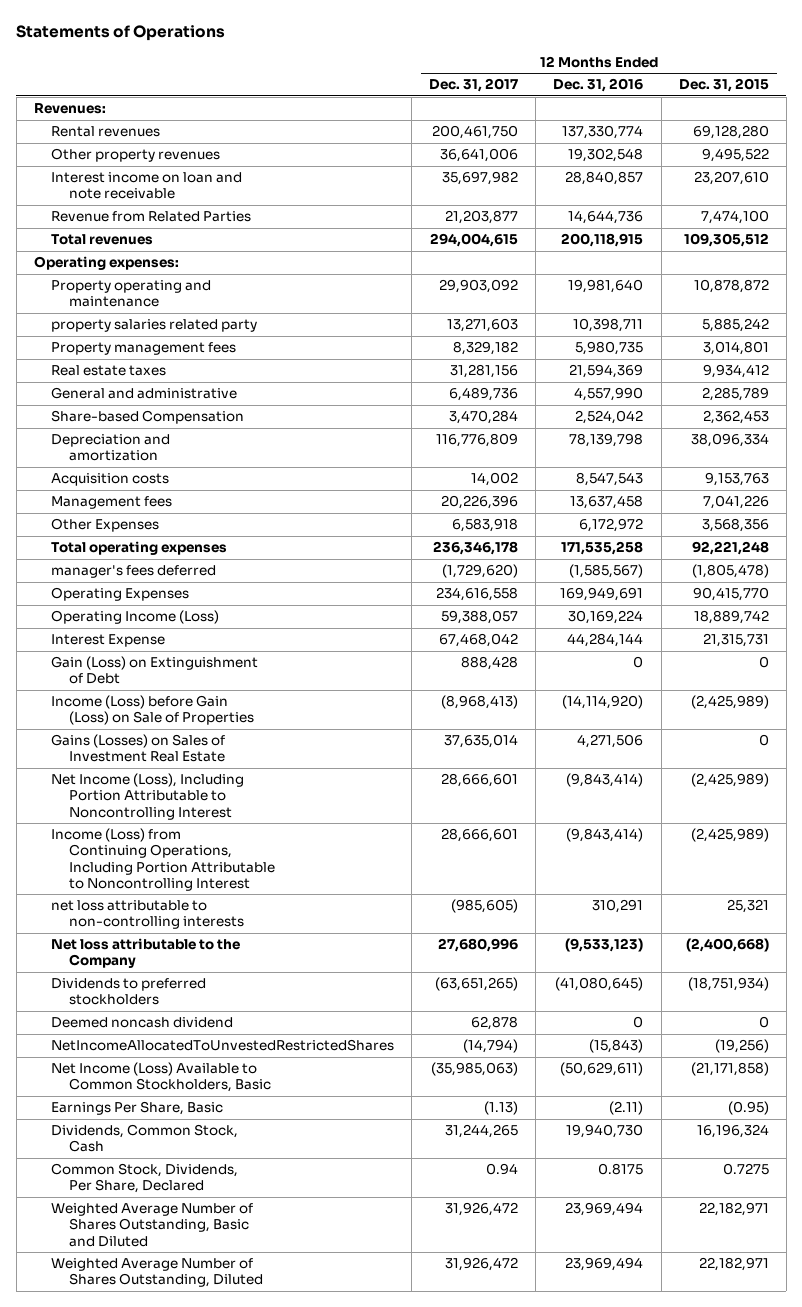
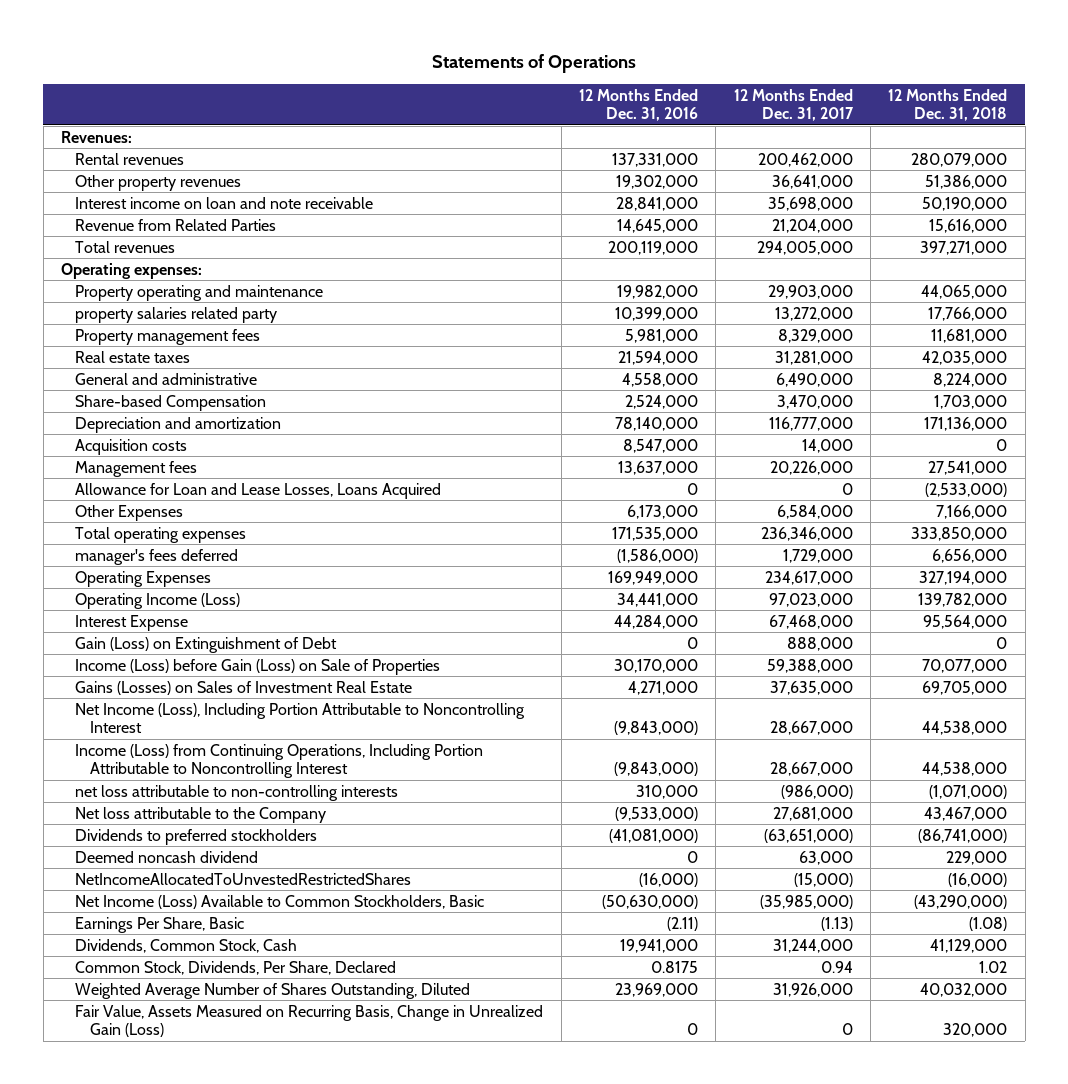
[678,78,769,93] Dec. 31, 2015 -> none
none -> [888,88,1008,122] 12 Months Ended Dec. 31, 2018
[432,125,519,140] 200,461,750 -> [757,152,853,167] 200,462,000
[562,125,644,140] 137,330,774 -> [612,152,699,167] 137,331,000
[440,148,519,163] 36,641,006 -> [771,174,853,189] 36,641,000
[568,148,644,163] 19,302,548 -> [616,174,699,189] 19,302,000
[442,171,519,186] 35,697,982 -> [767,196,853,211] 35,698,000
[565,171,644,186] 28,840,857 -> [616,196,699,211] 28,841,000
[445,210,519,225] 21,203,877 -> [771,218,853,233] 21,204,000
[568,210,644,225] 14,644,736 -> [617,218,699,233] 14,645,000
[430,233,519,248] 294,004,615 -> [756,240,853,255] 294,005,000
[561,233,644,248] 200,118,915 -> [608,240,699,255] 200,119,000
[439,279,519,294] 29,903,092 -> [767,284,853,299] 29,903,000
[568,279,644,294] 19,981,640 -> [617,284,699,299] 19,982,000
[447,318,519,333] 13,271,603 -> [774,306,853,321] 13,272,000
[573,318,644,333] 10,398,711 -> [615,306,699,321] 10,399,000
[453,341,519,356] 8,329,182 -> [777,328,853,343] 8,329,000
[575,341,644,356] 5,980,735 -> [625,328,699,343] 5,981,000
[450,364,519,379] 31,281,156 -> [774,350,853,365] 31,281,000
[569,364,644,379] 21,594,369 -> [618,350,699,365] 21,594,000
[449,387,519,402] 6,489,736 -> [775,372,853,387] 6,490,000
[574,387,644,402] 4,557,990 -> [622,372,699,387] 4,558,000
[449,410,519,425] 3,470,284 -> [776,394,853,409] 3,470,000
[575,410,644,425] 2,524,042 -> [625,394,699,409] 2,524,000
[436,433,519,448] 116,776,809 -> [768,416,853,431] 116,777,000
[569,433,644,448] 78,139,798 -> [615,416,699,431] 78,140,000
[471,472,519,487] 14,002 -> [801,438,853,453] 14,000
[576,472,644,487] 8,547,543 -> [623,438,699,453] 8,547,000
[441,495,519,510] 20,226,396 -> [769,460,853,475] 20,226,000
[570,495,644,510] 13,637,458 -> [618,460,699,475] 13,637,000
none -> [75,482,442,499] Allowance for Loan and Lease Losses, Loans Acquired
[452,518,519,533] 6,583,918 -> [776,504,853,519] 6,584,000
[579,518,644,533] 6,172,972 -> [627,504,699,519] 6,173,000
[433,541,519,556] 236,346,178 -> [760,526,853,541] 236,346,000
[561,541,644,556] 171,535,258 -> [612,526,699,541] 171,535,000
[442,564,519,579] (1,729,620) -> [782,548,853,563] 1,729,000
[569,564,644,579] (1,585,567) -> [617,548,699,563] (1,586,000)
[436,587,519,602] 234,616,558 -> [764,570,853,585] 234,617,000
[560,587,644,602] 169,949,691 -> [608,570,699,585] 169,949,000
[441,610,519,625] 59,388,057 -> [768,592,853,607] 97,023,000
[568,610,644,625] 30,169,224 -> [617,592,699,607] 34,441,000
[439,633,519,648] 67,468,042 -> [768,614,853,629] 67,468,000
[567,633,644,648] 44,284,144 -> [614,614,699,629] 44,284,000
[461,656,519,671] 888,428 -> [786,636,853,651] 888,000
[441,695,519,710] (8,968,413) -> [766,658,853,673] 59,388,000
[562,695,644,710] (14,114,920) -> [614,658,699,673] 30,170,000
[444,734,519,749] 37,635,014 -> [769,680,853,695] 37,635,000
[577,734,644,749] 4,271,506 -> [628,680,699,695] 4,271,000
[441,773,519,788] 28,666,601 -> [769,721,853,736] 28,667,000
[566,773,644,788] (9,843,414) -> [614,721,699,736] (9,843,000)
[441,828,519,843] 28,666,601 -> [769,762,853,777] 28,667,000
[566,828,644,843] (9,843,414) -> [614,762,699,777] (9,843,000)
[451,899,519,914] (985,605) -> [780,784,853,799] (986,000)
[592,899,644,914] 310,291 -> [636,784,699,799] 310,000
[438,938,519,953] 27,680,996 -> [772,806,853,821] 27,681,000
[565,938,644,953] (9,533,123) -> [615,806,699,821] (9,533,000)
[435,977,519,992] (63,651,265) -> [763,828,853,843] (63,651,000)
[555,977,644,992] (41,080,645) -> [609,828,699,843] (41,081,000)
[471,1016,519,1031] 62,878 -> [798,850,853,865] 63,000
[463,1039,519,1054] (14,794) -> [793,872,853,887] (15,000)
[589,1039,644,1054] (15,843) -> [639,872,699,887] (16,000)
[431,1062,519,1077] (35,985,063) -> [759,894,853,909] (35,985,000)
[560,1062,644,1077] (50,629,611) -> [602,894,699,909] (50,630,000)
[445,1124,519,1139] 31,244,265 -> [772,938,853,953] 31,244,000
[566,1124,644,1139] 19,940,730 -> [620,938,699,953] 19,941,000
[51,1203,254,1247] Weighted Average Number of Shares Outstanding, Basic and Diluted -> none
[445,1257,519,1272] 31,926,472 -> [772,982,853,997] 31,926,000
[565,1257,644,1272] 23,969,494 -> [615,982,699,997] 23,969,000
none -> [75,1004,544,1038] Fair Value, Assets Measured on Recurring Basis, Change in Unrealized Gain (Loss)

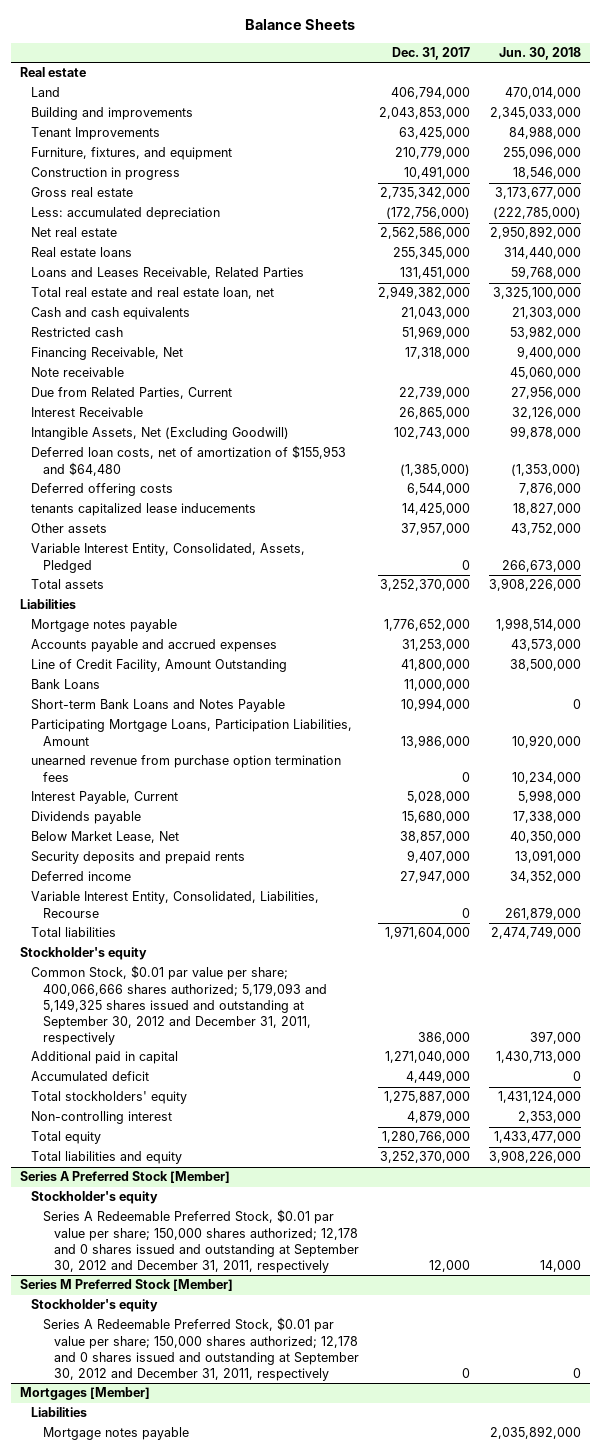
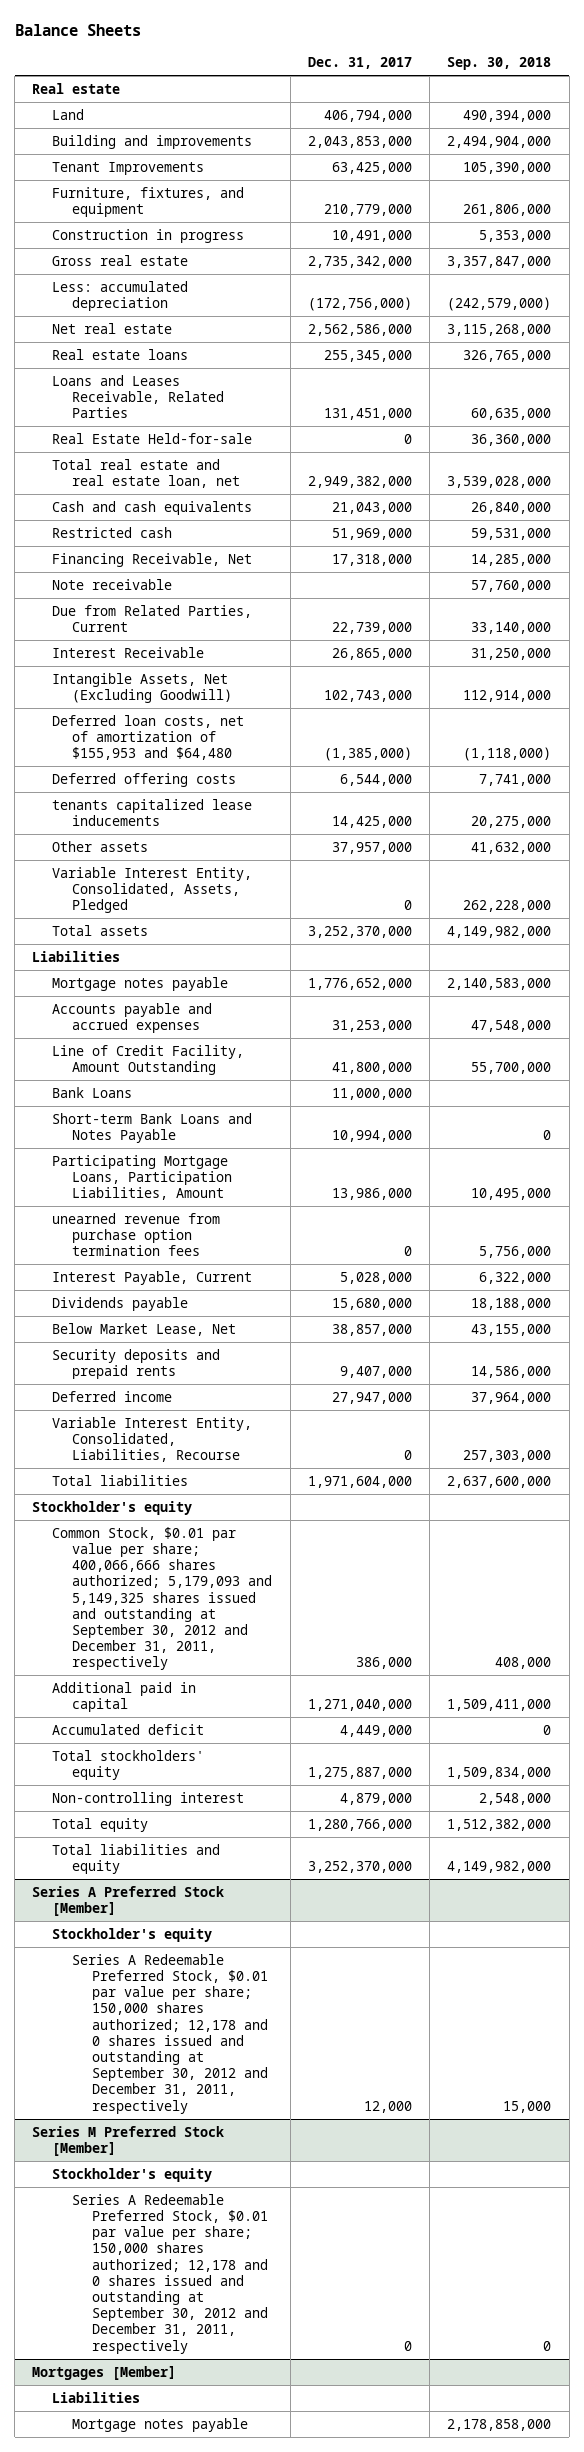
[498,47,581,61] Jun. 30, 2018 -> none
none -> [447,57,552,71] Sep. 30, 2018
none -> [52,432,253,444] Real Estate Held-for-sale

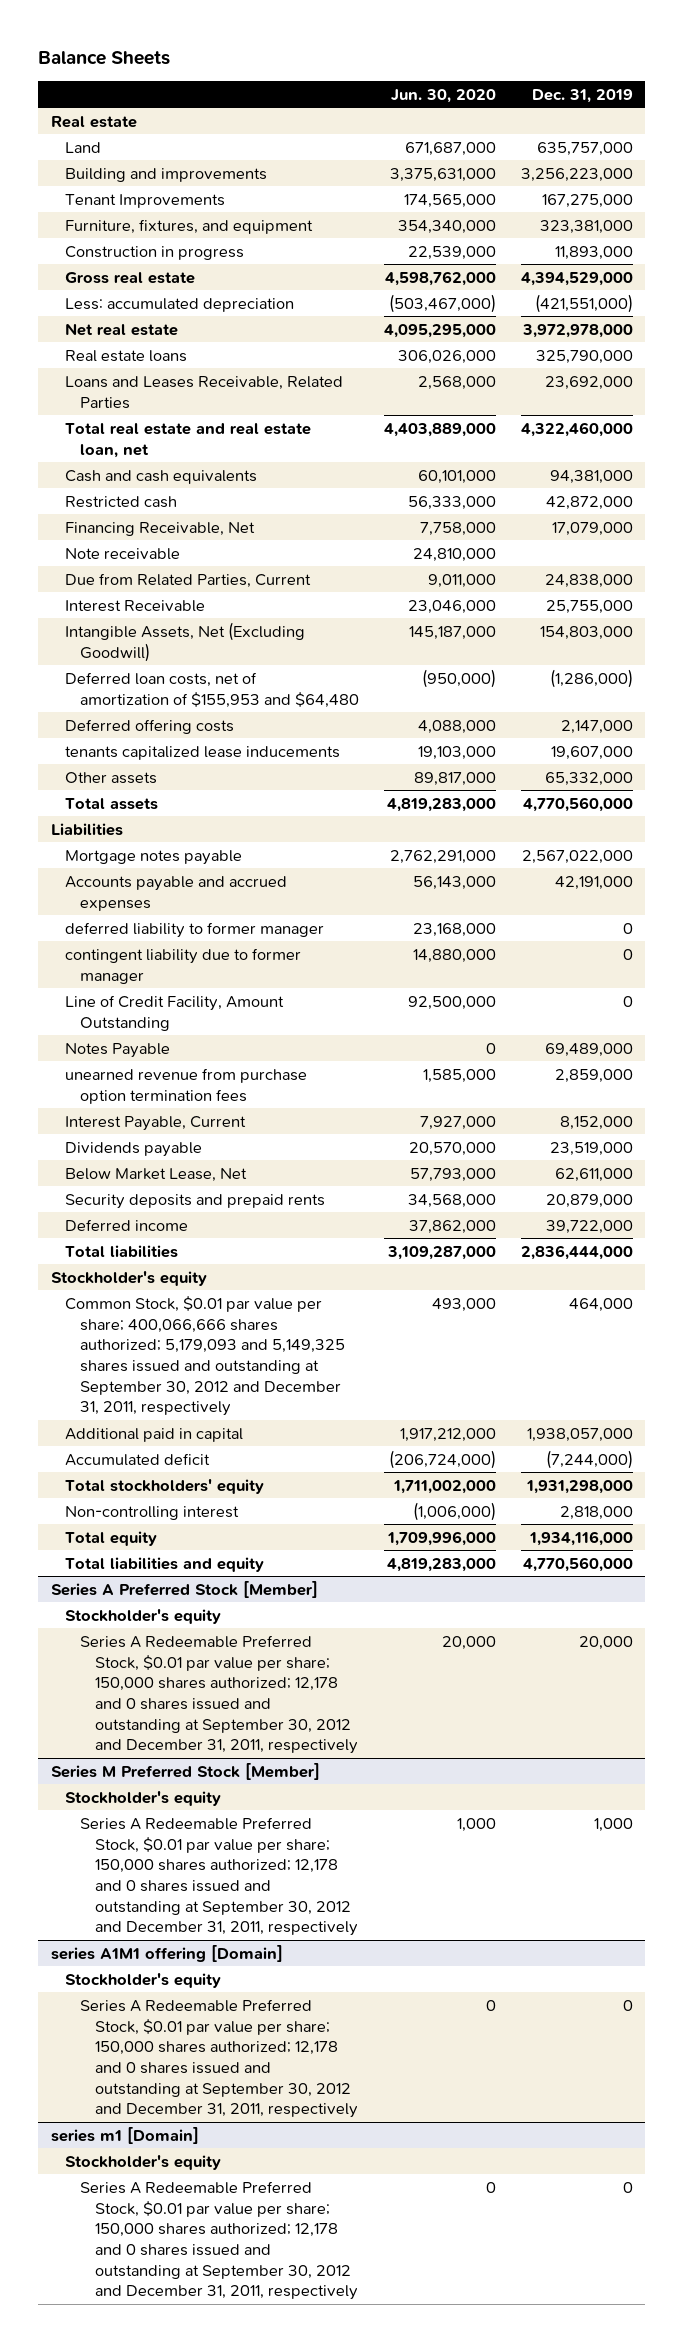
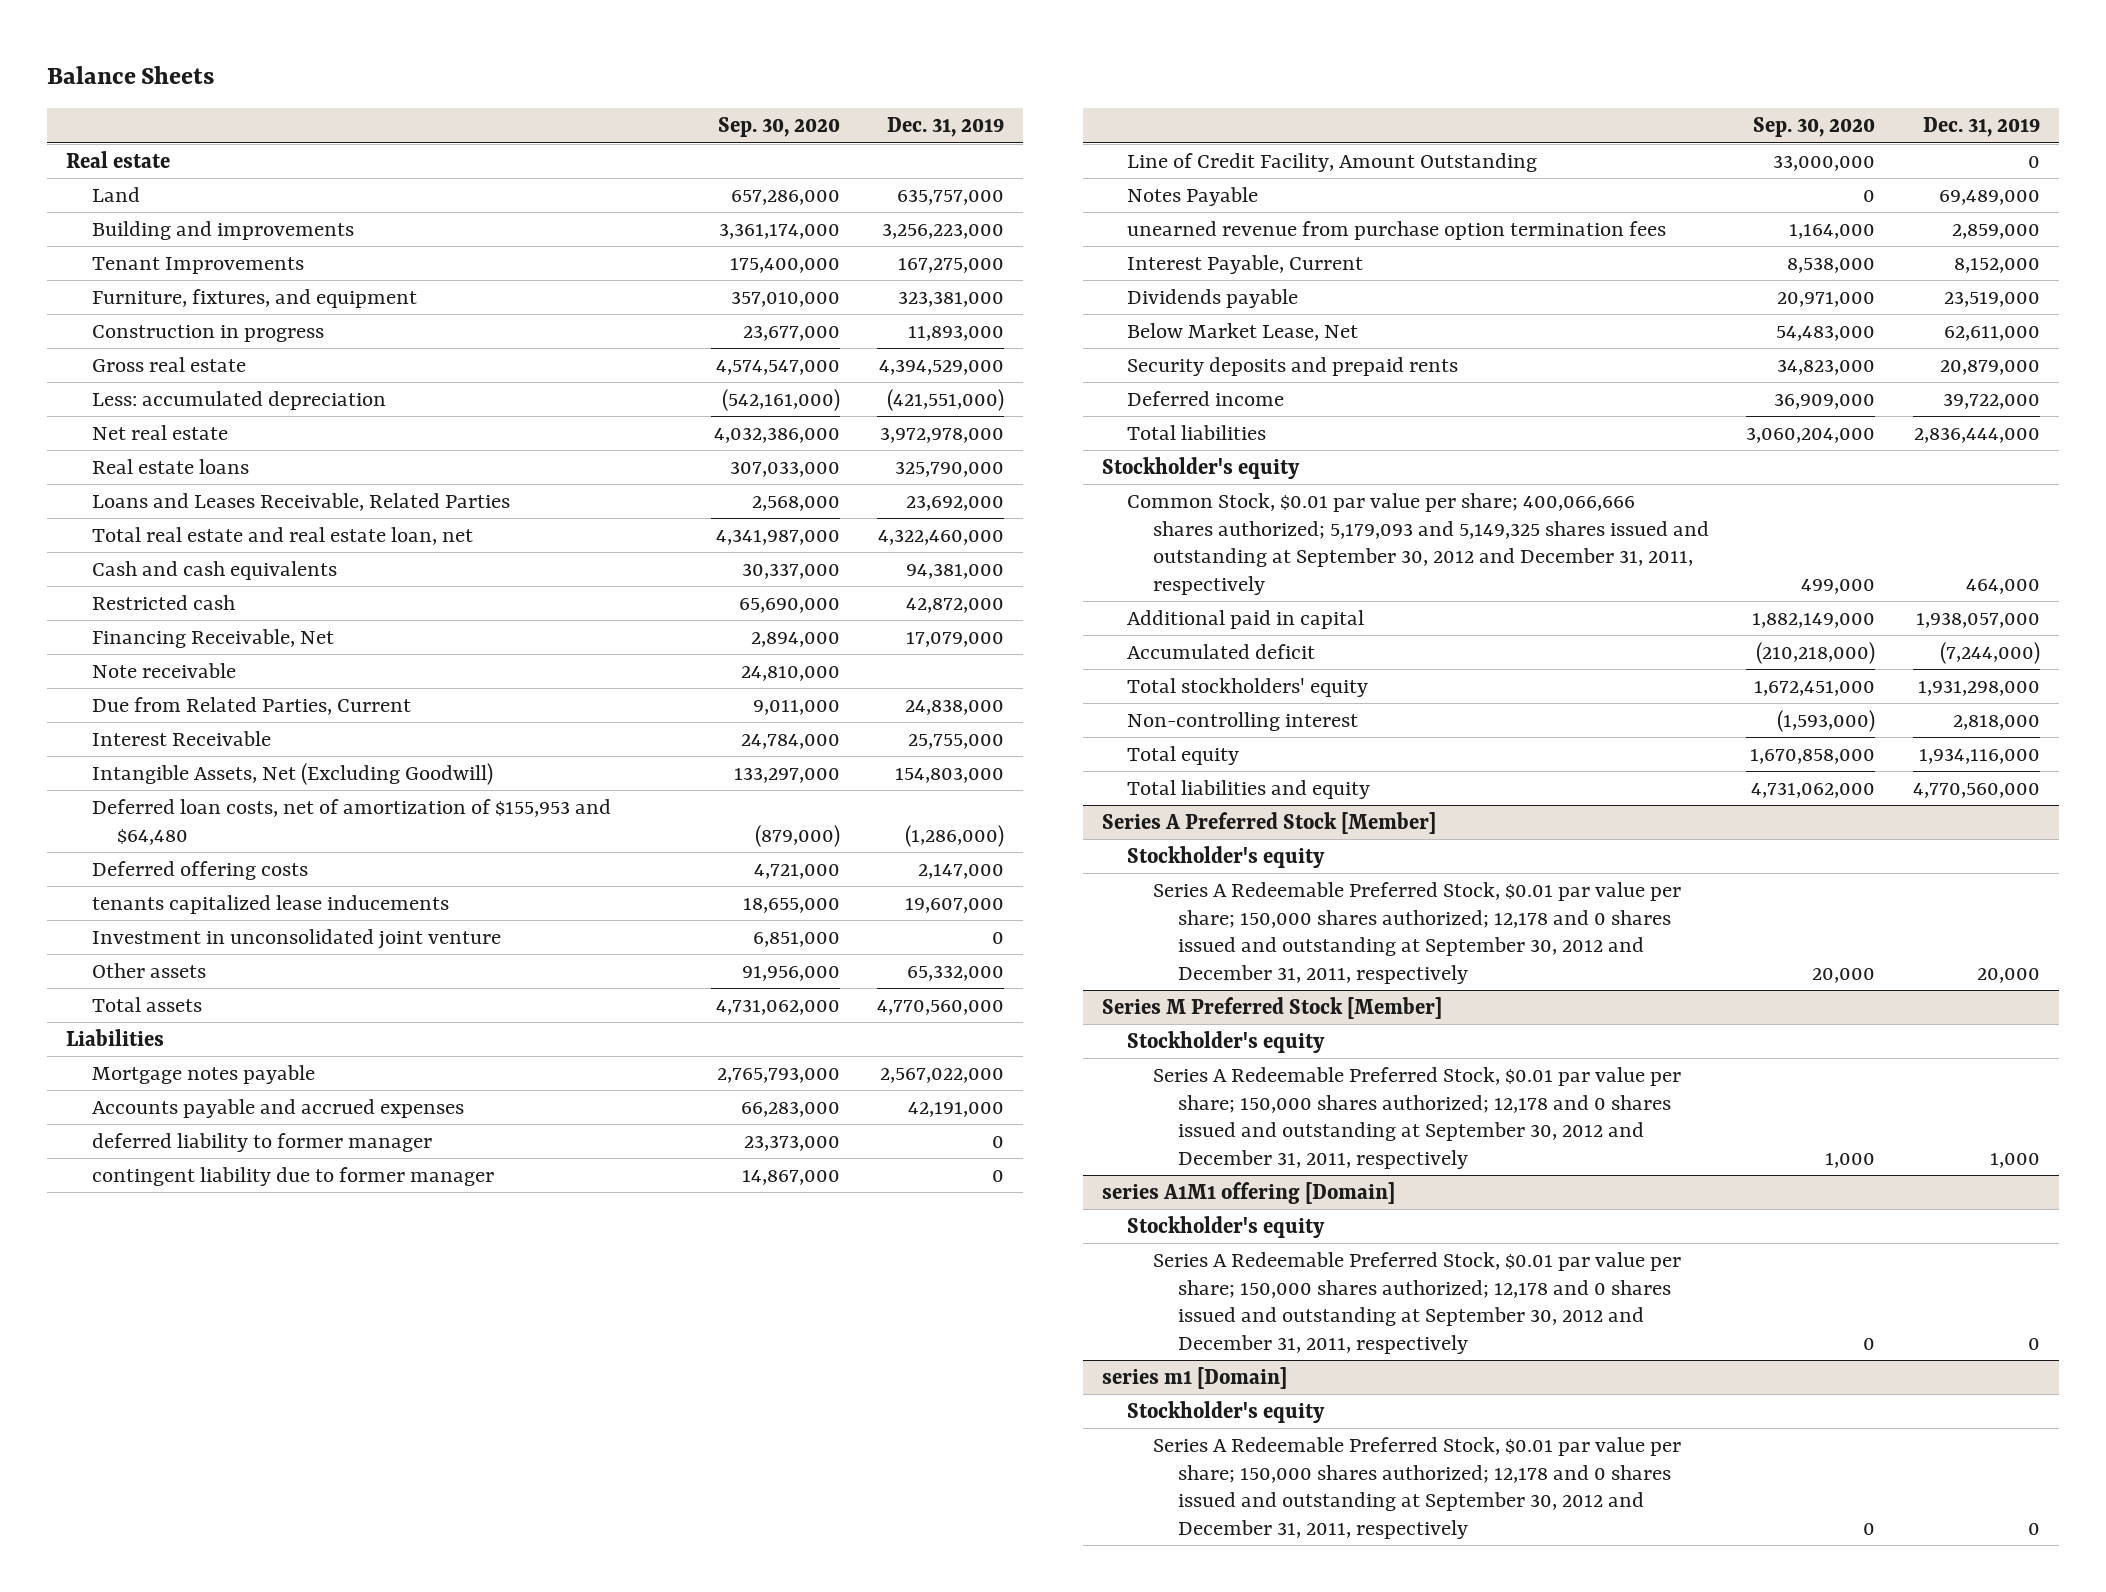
[391,88,497,103] Jun. 30, 2020 -> none
none -> [717,117,840,138] Sep. 30, 2020
none -> [91,928,501,949] Investment in unconsolidated joint venture

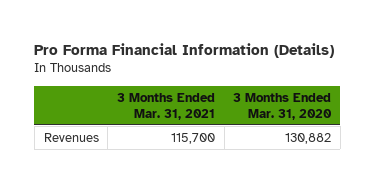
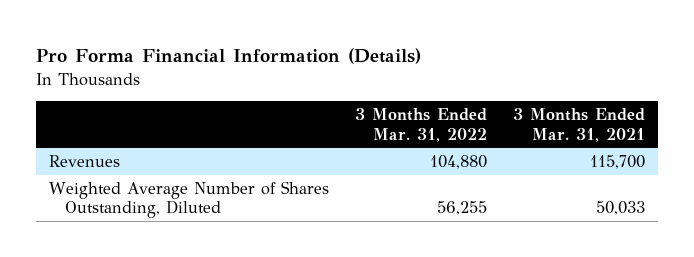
[233,92,333,120] 3 Months Ended Mar. 31, 2020 -> none
none -> [355,108,488,142] 3 Months Ended Mar. 31, 2022
none -> [49,181,330,219] Weighted Average Number of Shares Outstanding, Diluted

